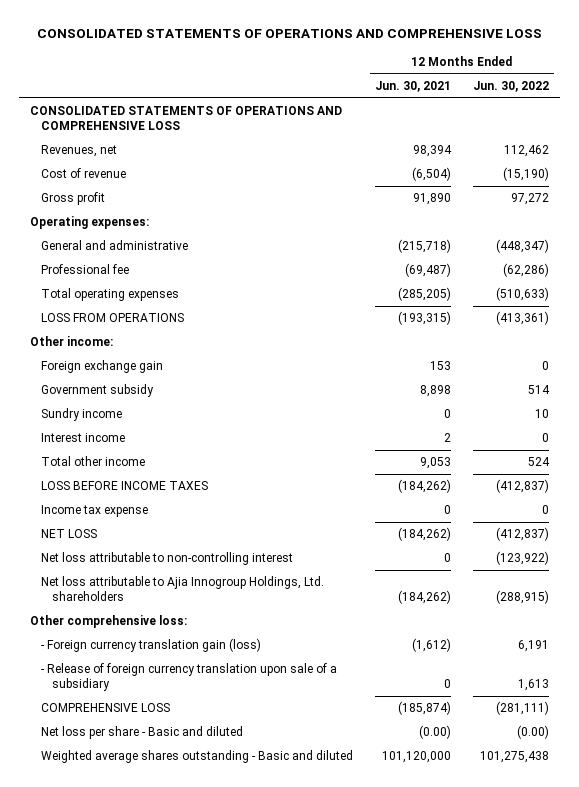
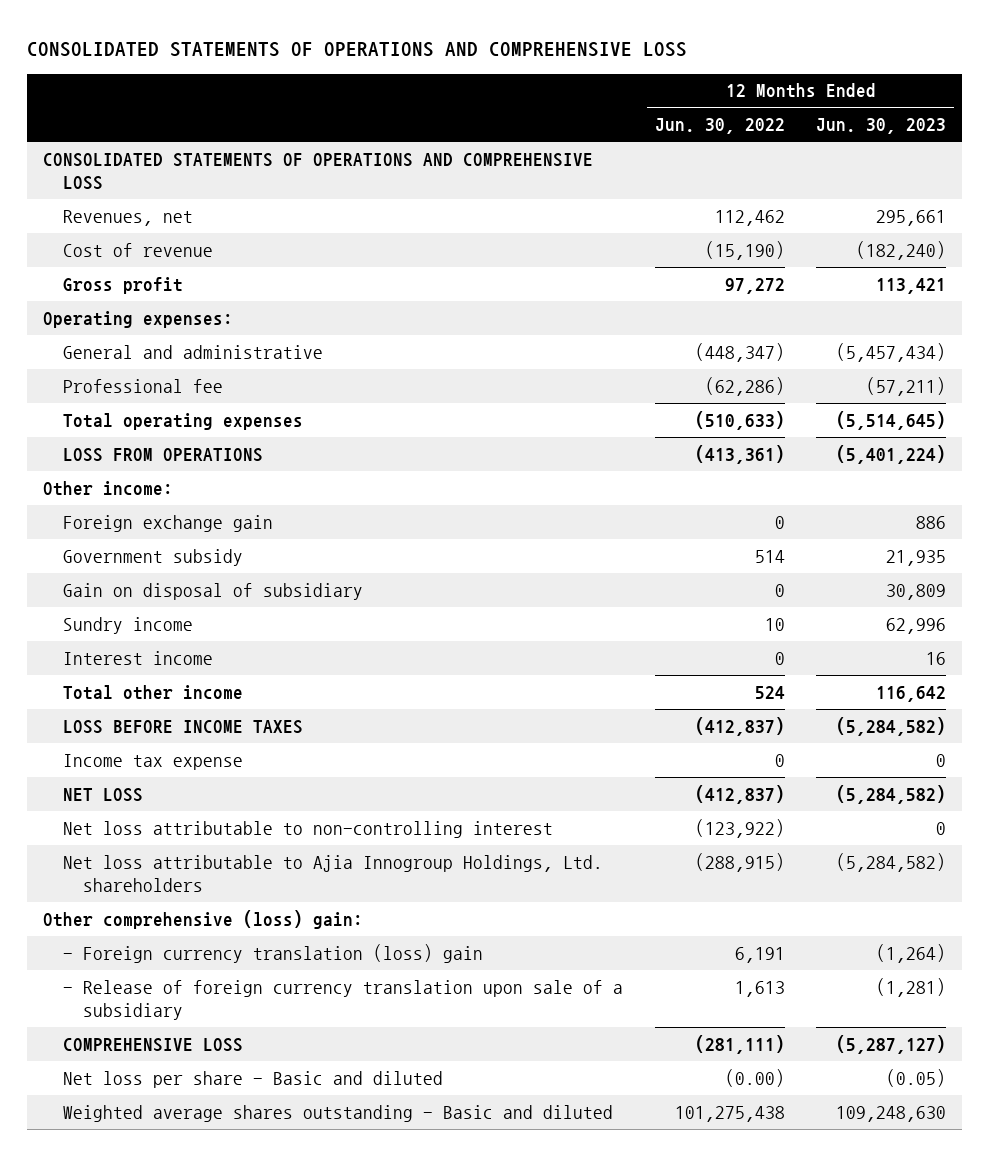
[375,81,452,93] Jun. 30, 2021 -> none
none -> [816,118,947,135] Jun. 30, 2023
none -> [62,582,363,600] Gain on disposal of subsidiary
[30,615,188,629] Other comprehensive loss: -> [42,909,363,929] Other comprehensive (loss) gain:
[41,638,262,653] - Foreign currency translation gain (loss) -> [62,943,483,963] - Foreign currency translation (loss) gain

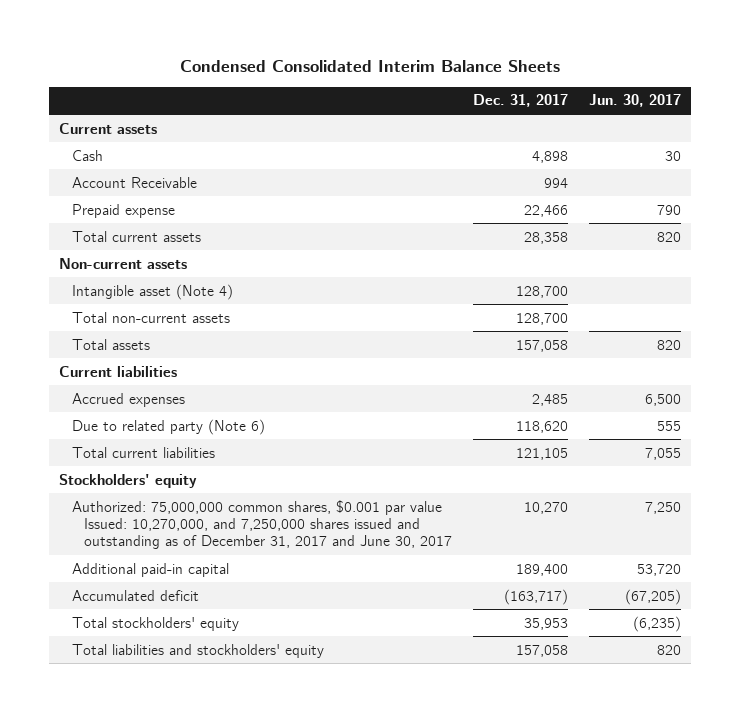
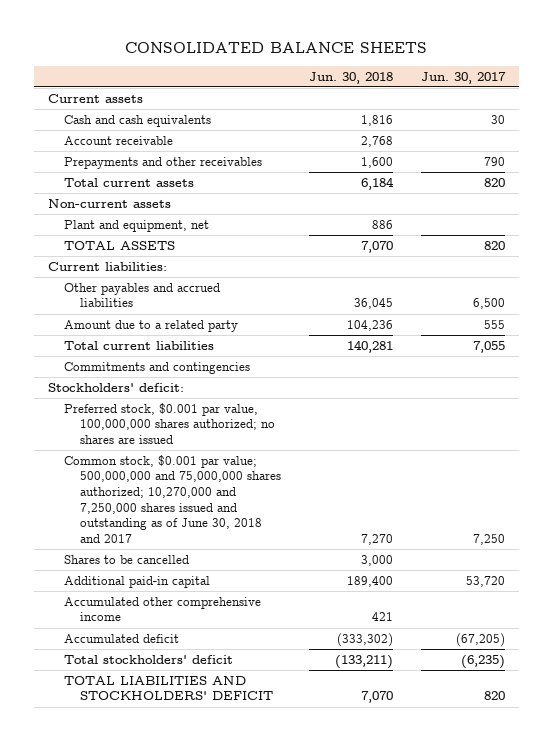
[180,59,561,72] Condensed Consolidated Interim Balance Sheets -> [125,42,428,54] CONSOLIDATED BALANCE SHEETS
[473,94,569,108] Dec. 31, 2017 -> none
none -> [308,71,393,84] Jun. 30, 2018
[71,149,103,161] Cash -> [63,114,211,127] Cash and cash equivalents
[71,176,197,188] Account Receivable -> [63,135,173,145] Account receivable
[71,203,175,218] Prepaid expense -> [63,156,262,169] Prepayments and other receivables
[71,283,233,300] Intangible asset (Note 4) -> none
[71,311,230,323] Total non-current assets -> none
[71,392,185,407] Accrued expenses -> none
none -> [63,219,209,232] Plant and equipment, net
[71,338,150,350] Total assets -> [63,240,175,250] TOTAL ASSETS
[59,365,178,377] Current liabilities -> [48,261,168,271] Current liabilities:
none -> [63,282,220,308] Other payables and accrued liabilities
[71,418,265,435] Due to related party (Note 6) -> [63,319,238,332] Amount due to a related party
none -> [63,361,250,374] Commitments and contingencies
[59,473,198,488] Stockholders' equity -> [48,382,185,392] Stockholders' deficit:
none -> [63,402,275,445] Preferred stock, $0.001 par value, 100,000,000 shares authorized; no shares are issued
[71,499,453,550] Authorized: 75,000,000 common shares, $0.001 par value Issued: 10,270,000, and 7,250,000 shares issued and outstanding as of December 31, 2017 and June 30, 2017 -> [63,454,281,544] Common stock, $0.001 par value; 500,000,000 and 75,000,000 shares authorized; 10,270,000 and 7,250,000 shares issued and outstanding as of June 30, 2018 and 2017
none -> [63,554,189,564] Shares to be cancelled
none -> [63,596,261,622] Accumulated other comprehensive income
[71,616,239,631] Total stockholders' equity -> [63,654,233,664] Total stockholders' deficit
[71,643,324,658] Total liabilities and stockholders' equity -> [63,675,273,701] TOTAL LIABILITIES AND STOCKHOLDERS' DEFICIT

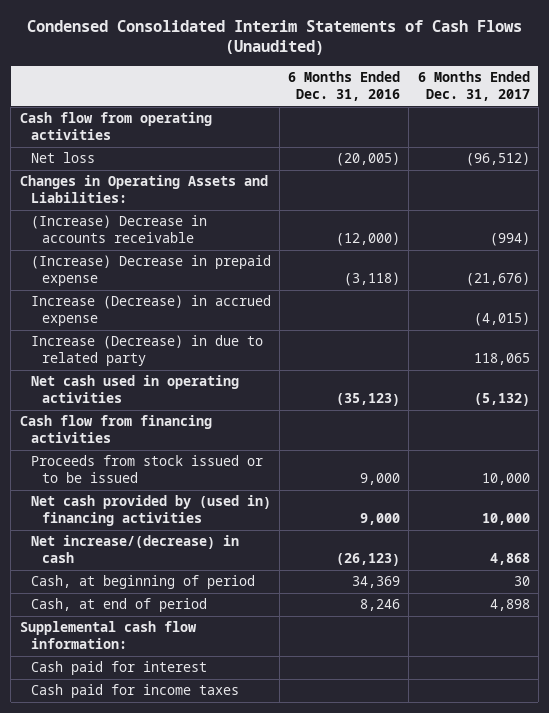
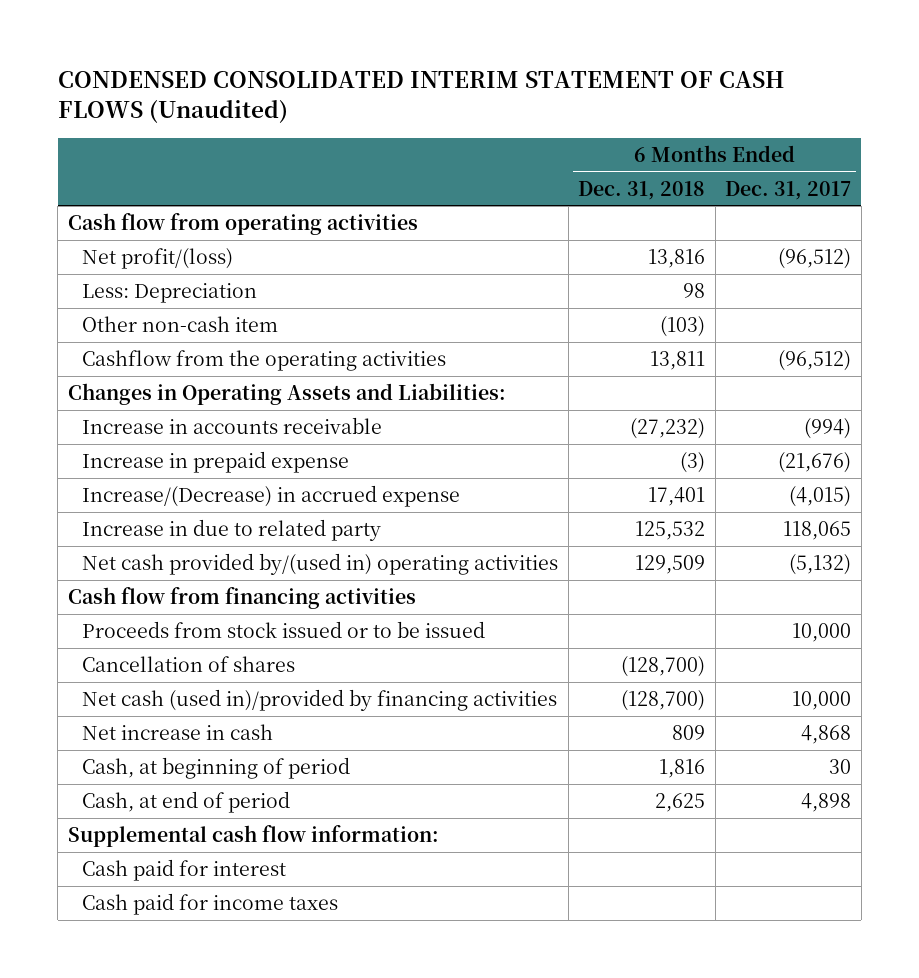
[26,19,522,56] Condensed Consolidated Interim Statements of Cash Flows (Unaudited) -> [57,71,784,124] CONDENSED CONSOLIDATED INTERIM STATEMENT OF CASH FLOWS (Unaudited)
[288,70,401,102] 6 Months Ended Dec. 31, 2016 -> none
none -> [578,180,706,200] Dec. 31, 2018
[30,152,95,164] Net loss -> [81,248,233,270] Net profit/(loss)
none -> [81,283,257,304] Less: Depreciation
none -> [81,316,278,333] Other non-cash item
none -> [81,350,446,372] Cashflow from the operating activities
[30,215,207,244] (Increase) Decrease in accounts receivable -> [81,417,382,435] Increase in accounts receivable
[30,255,271,287] (Increase) Decrease in prepaid expense -> [81,451,349,474] Increase in prepaid expense
[30,295,271,327] Increase (Decrease) in accrued expense -> [81,485,460,508] Increase/(Decrease) in accrued expense
[30,335,263,367] Increase (Decrease) in due to related party -> [81,519,381,542] Increase in due to related party
[30,375,239,404] Net cash used in operating activities -> [81,553,558,576] Net cash provided by/(used in) operating activities
none -> [81,656,295,673] Cancellation of shares
[30,495,271,527] Net cash provided by (used in) financing activities -> [81,689,557,712] Net cash (used in)/provided by financing activities
[30,535,239,564] Net increase/(decrease) in cash -> [81,724,273,741] Net increase in cash

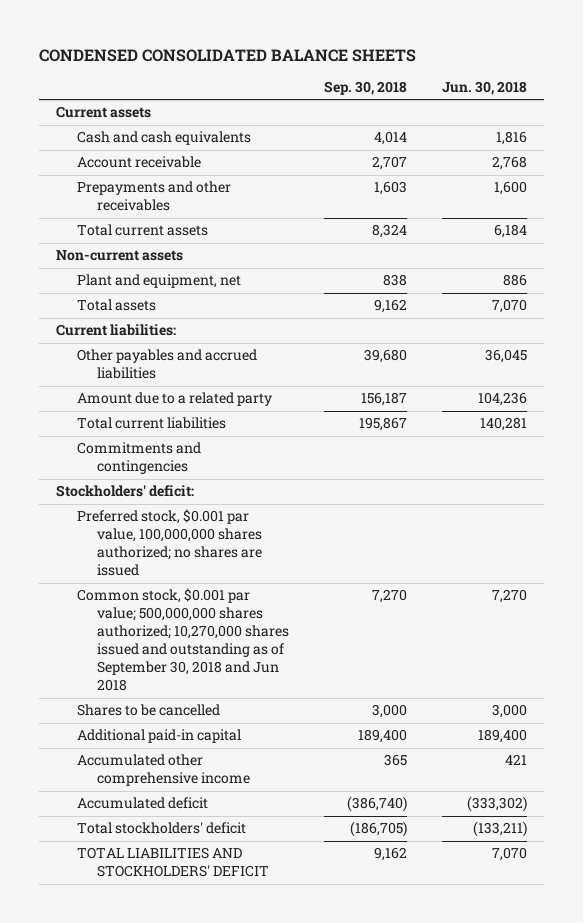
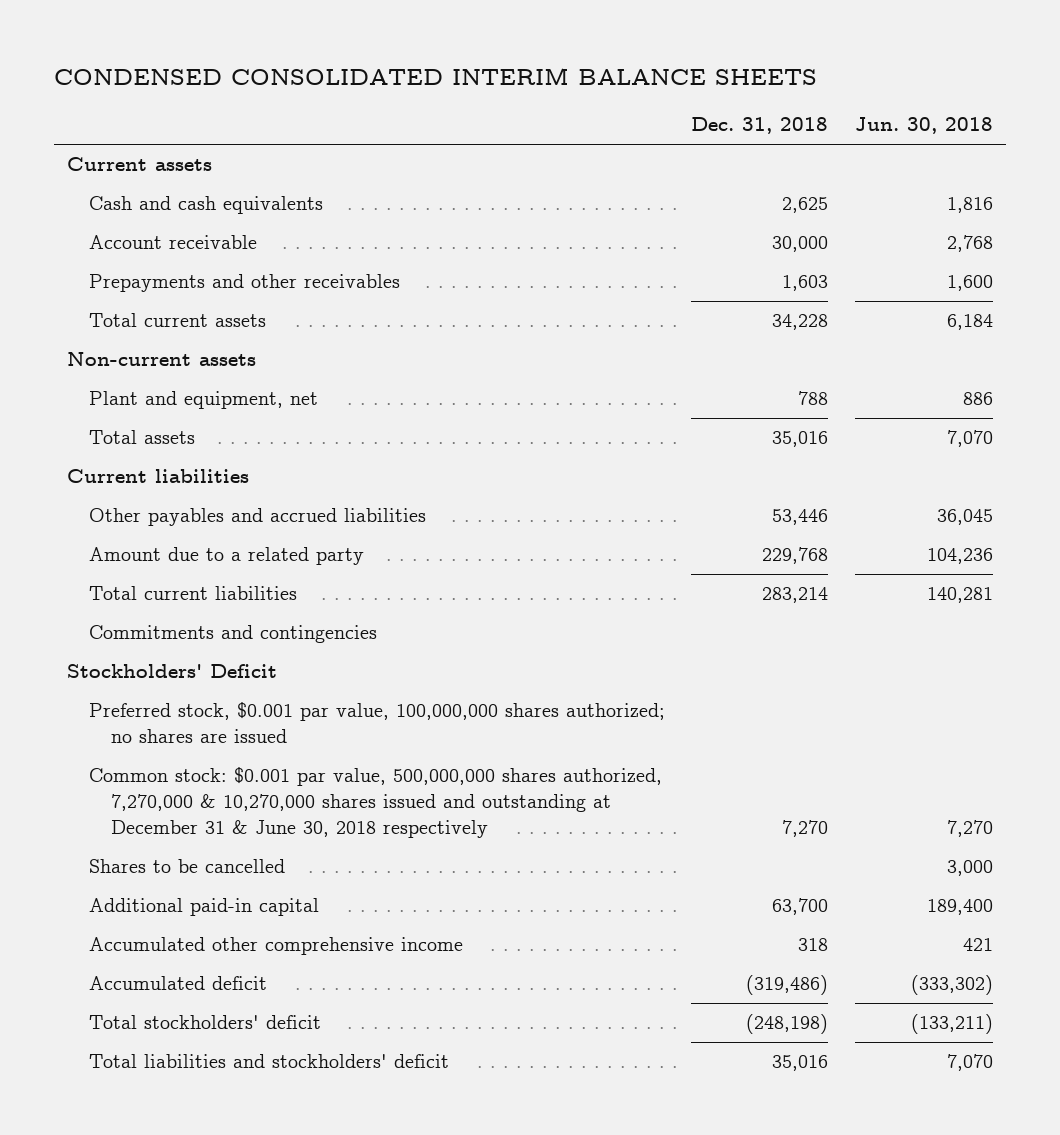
[38,48,416,62] CONDENSED CONSOLIDATED BALANCE SHEETS -> [54,68,818,86] CONDENSED CONSOLIDATED INTERIM BALANCE SHEETS
[324,80,408,95] Sep. 30, 2018 -> none
none -> [691,117,829,135] Dec. 31, 2018
[56,324,177,337] Current liabilities: -> [67,469,250,484] Current liabilities
[56,485,195,498] Stockholders' deficit: -> [67,664,278,679] Stockholders' Deficit
[76,588,290,692] Common stock, $0.001 par value; 500,000,000 shares authorized; 10,270,000 shares issued and outstanding as of September 30, 2018 and Jun 2018 -> [88,767,662,839] Common stock: $0.001 par value, 500,000,000 shares authorized, 7,270,000 & 10,270,000 shares issued and outstanding at December 31 & June 30, 2018 respectively
[76,847,270,878] TOTAL LIABILITIES AND STOCKHOLDERS' DEFICIT -> [88,1054,449,1069] Total liabilities and stockholders' deficit

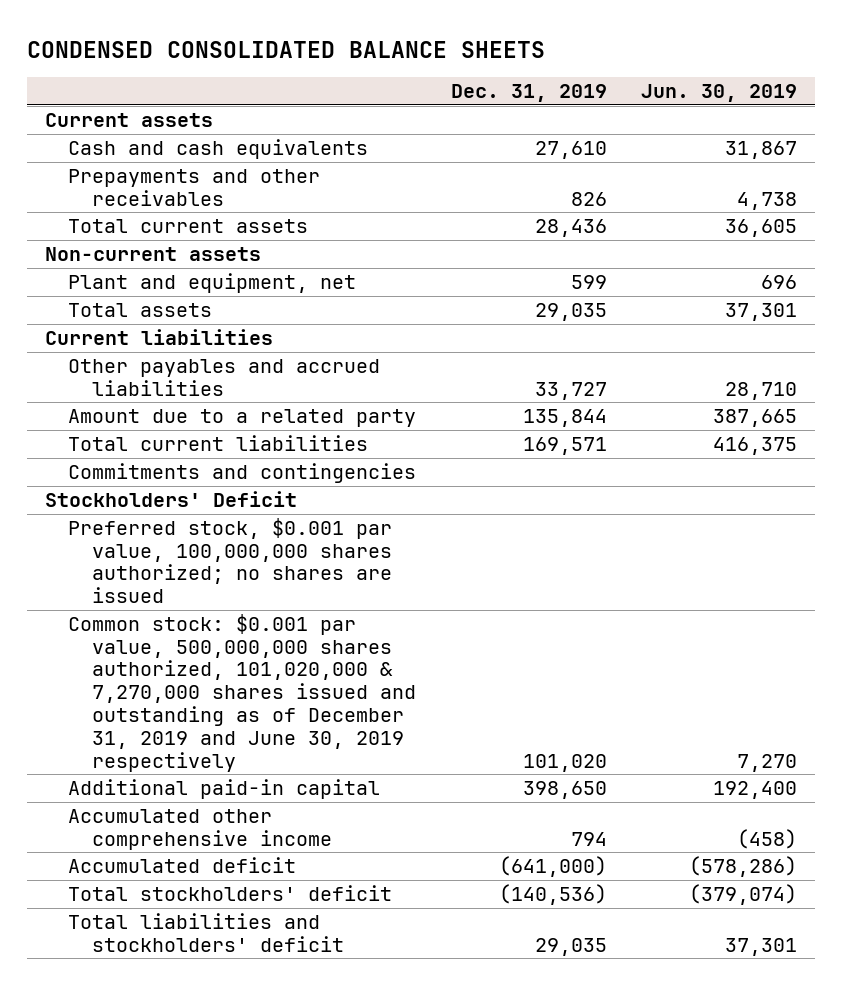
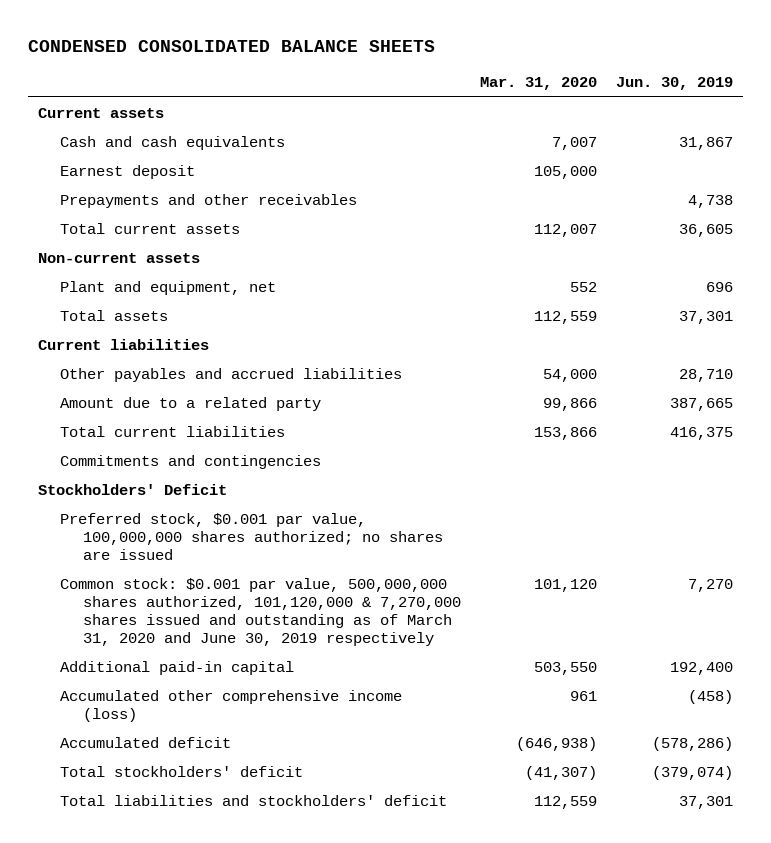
[450,83,607,102] Dec. 31, 2019 -> none
none -> [480,77,598,91] Mar. 31, 2020
none -> [60,164,196,179] Earnest deposit
[68,613,416,772] Common stock: $0.001 par value, 500,000,000 shares authorized, 101,020,000 & 7,270,000 shares issued and outstanding as of December 31, 2019 and June 30, 2019 respectively -> [60,577,462,647] Common stock: $0.001 par value, 500,000,000 shares authorized, 101,120,000 & 7,270,000 shares issued and outstanding as of March 31, 2020 and June 30, 2019 respectively
[68,808,332,850] Accumulated other comprehensive income -> [60,689,403,722] Accumulated other comprehensive income (loss)

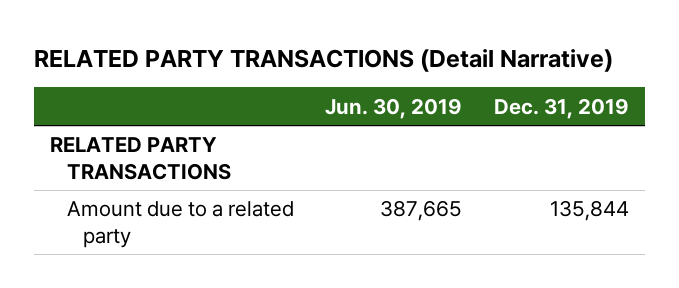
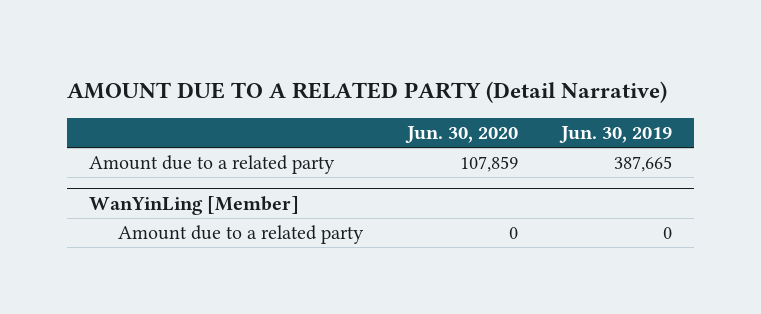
[34,48,614,72] RELATED PARTY TRANSACTIONS (Detail Narrative) -> [66,81,667,104] AMOUNT DUE TO A RELATED PARTY (Detail Narrative)
[494,97,630,119] Dec. 31, 2019 -> none
none -> [404,126,518,144] Jun. 30, 2020
[50,137,231,180] RELATED PARTY TRANSACTIONS -> none
none -> [88,196,299,216] WanYinLing [Member]
none -> [117,225,364,245] Amount due to a related party

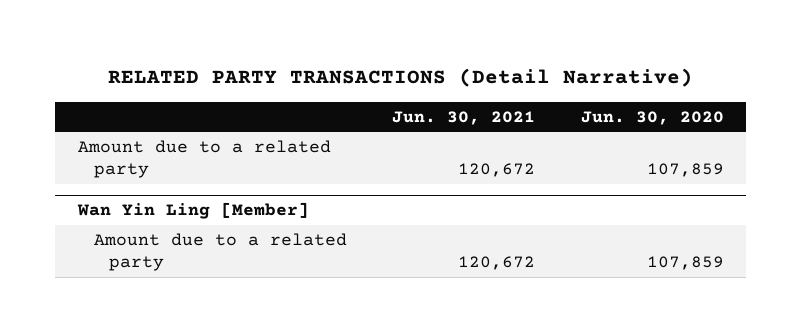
[66,81,667,104] AMOUNT DUE TO A RELATED PARTY (Detail Narrative) -> [107,68,693,88] RELATED PARTY TRANSACTIONS (Detail Narrative)
[559,126,673,144] Jun. 30, 2019 -> none
none -> [392,110,536,125] Jun. 30, 2021
[88,196,299,216] WanYinLing [Member] -> [76,202,309,220] Wan Yin Ling [Member]
[508,227,518,240] 0 -> [646,256,724,271] 107,859

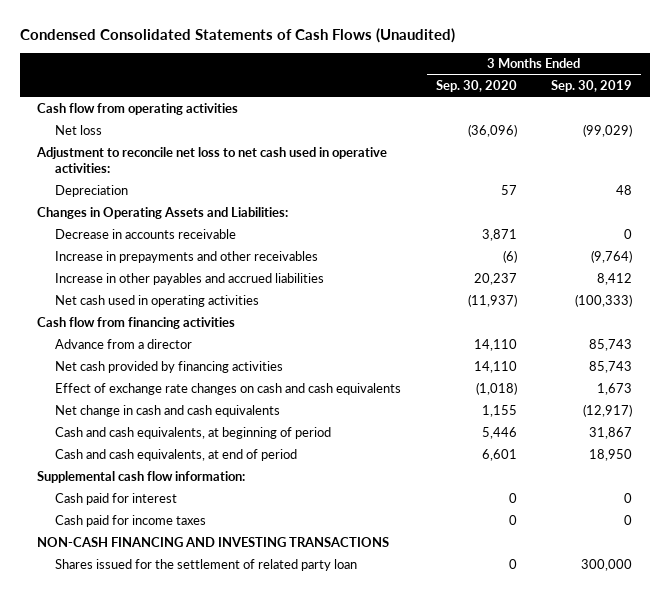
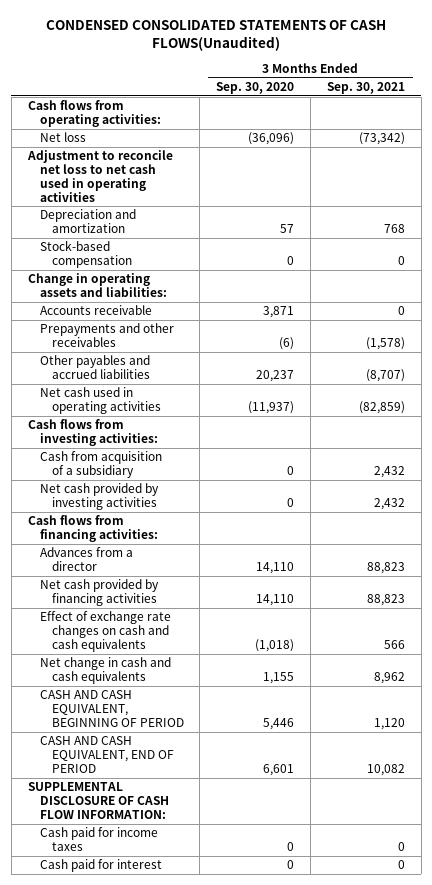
[19,27,455,43] Condensed Consolidated Statements of Cash Flows (Unaudited) -> [46,19,387,52] CONDENSED CONSOLIDATED STATEMENTS OF CASH FLOWS(Unaudited)
[551,79,633,92] Sep. 30, 2019 -> none
none -> [326,82,405,95] Sep. 30, 2021
[37,102,239,115] Cash flow from operating activities -> [27,100,161,128] Cash flows from operating activities:
[55,184,129,197] Depreciation -> none
[36,146,388,173] Adjustment to reconcile net loss to net cash used in operative activities: -> [26,150,173,202] Adjustment to reconcile net loss to net cash used in operating activities
none -> [39,209,136,234] Depreciation and amortization
none -> [39,240,132,269] Stock-based compensation
[37,206,289,219] Changes in Operating Assets and Liabilities: -> [27,273,167,298] Change in operating assets and liabilities:
[55,228,237,239] Decrease in accounts receivable -> [39,305,152,316] Accounts receivable
[55,250,319,263] Increase in prepayments and other receivables -> [39,323,174,348] Prepayments and other receivables
[55,272,325,285] Increase in other payables and accrued liabilities -> [39,355,150,380] Other payables and accrued liabilities
none -> [27,419,158,447] Cash flows from investing activities:
none -> [39,451,162,479] Cash from acquisition of a subsidiary
none -> [39,483,159,511] Net cash provided by investing activities
[37,316,236,329] Cash flow from financing activities -> [27,515,158,543] Cash flows from financing activities:
[55,338,193,349] Advance from a director -> [39,547,133,572] Advances from a director
[55,426,332,439] Cash and cash equivalents, at beginning of period -> [39,690,184,727] CASH AND CASH EQUIVALENT, BEGINNING OF PERIOD
[55,448,298,461] Cash and cash equivalents, at end of period -> [39,736,174,773] CASH AND CASH EQUIVALENT, END OF PERIOD
[37,470,246,483] Supplemental cash flow information: -> [27,782,169,819] SUPPLEMENTAL DISCLOSURE OF CASH FLOW INFORMATION:
[37,536,390,547] NON-CASH FINANCING AND INVESTING TRANSACTIONS -> none
[55,558,358,571] Shares issued for the settlement of related party loan -> none
[55,492,178,505] Cash paid for interest -> [39,859,162,873] Cash paid for interest

